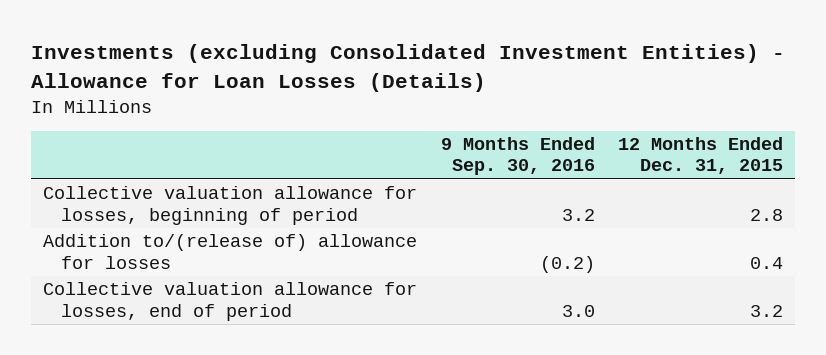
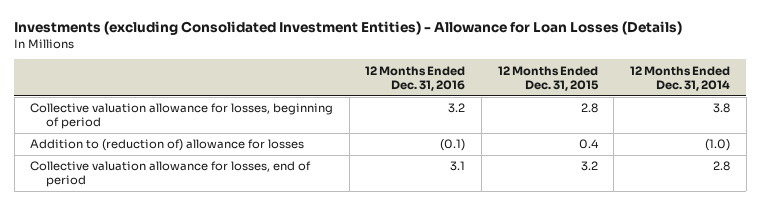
[440,137,595,176] 9 Months Ended Sep. 30, 2016 -> none
none -> [365,65,466,91] 12 Months Ended Dec. 31, 2016
none -> [629,65,730,91] 12 Months Ended Dec. 31, 2014
[42,234,417,269] Addition to/(release of) allowance for losses -> [30,139,305,152] Addition to (reduction of) allowance for losses

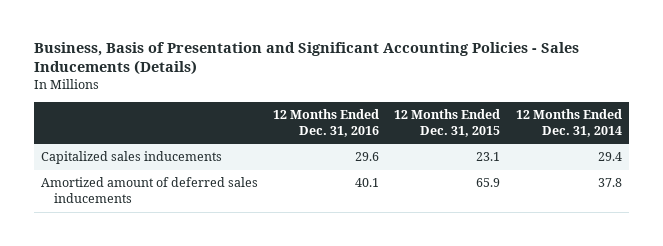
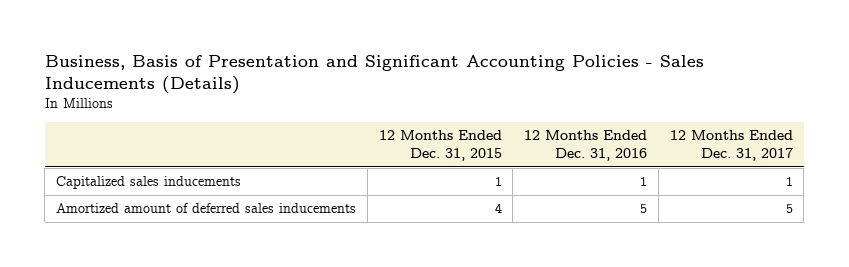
[515,108,622,137] 12 Months Ended Dec. 31, 2014 -> none
none -> [669,130,793,162] 12 Months Ended Dec. 31, 2017
[355,152,380,162] 29.6 -> [640,177,648,187] 1
[476,152,501,162] 23.1 -> [494,177,502,187] 1
[355,178,380,188] 40.1 -> [640,204,648,214] 5
[476,178,501,188] 65.9 -> [494,203,502,214] 4

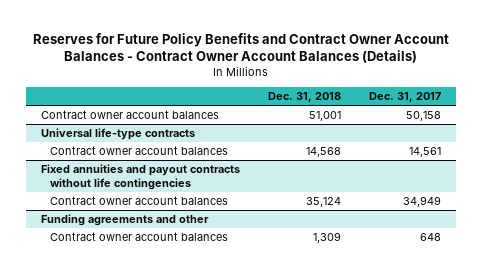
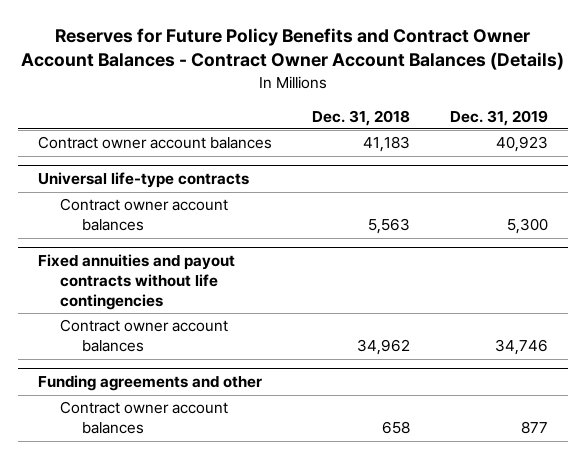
[369,92,442,103] Dec. 31, 2017 -> none
none -> [449,109,548,126] Dec. 31, 2019
[308,111,341,122] 51,001 -> [362,136,410,153] 41,183
[305,147,341,158] 14,568 -> [367,218,410,235] 5,563
[305,197,341,208] 35,124 -> [356,339,410,356] 34,962
[312,232,341,244] 1,309 -> [381,421,410,435] 658

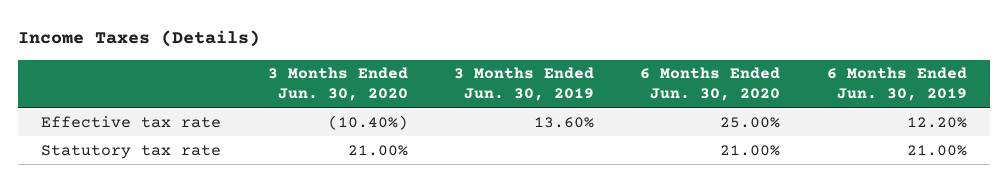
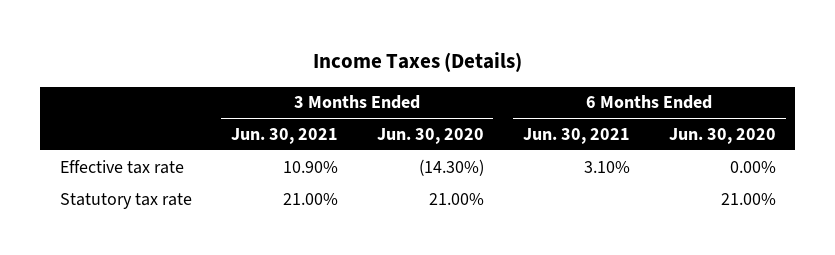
[453,67,594,102] 3 Months Ended Jun. 30, 2019 -> none
[826,67,967,102] 6 Months Ended Jun. 30, 2019 -> none
none -> [230,128,338,145] Jun. 30, 2021
none -> [522,128,630,145] Jun. 30, 2021
[327,114,408,130] (10.40%) -> [418,158,484,176] (14.30%)
[720,116,781,128] 25.00% -> [729,160,776,173] 0.00%

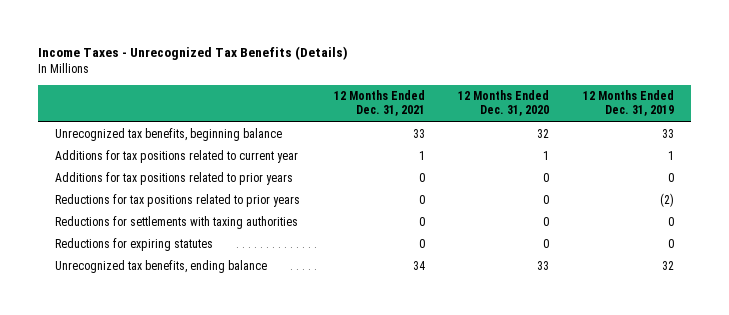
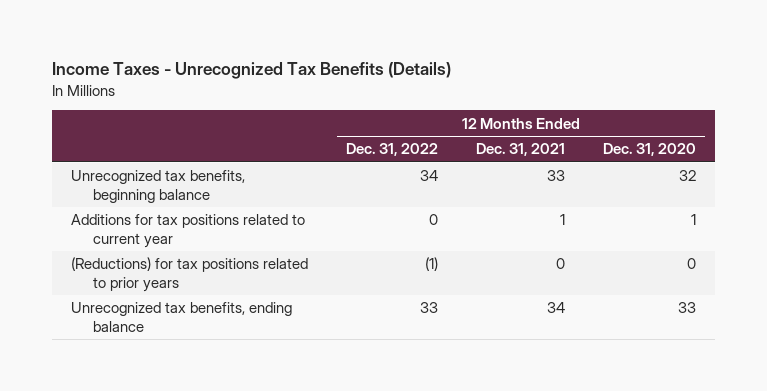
[583,90,675,117] 12 Months Ended Dec. 31, 2019 -> none
none -> [346,143,439,157] Dec. 31, 2022
[55,172,294,186] Additions for tax positions related to prior years -> none
[55,216,299,230] Reductions for settlements with taxing authorities -> none
[55,238,214,252] Reductions for expiring statutes -> none
[55,194,301,208] Reductions for tax positions related to prior years -> [71,257,309,293] (Reductions) for tax positions related to prior years

